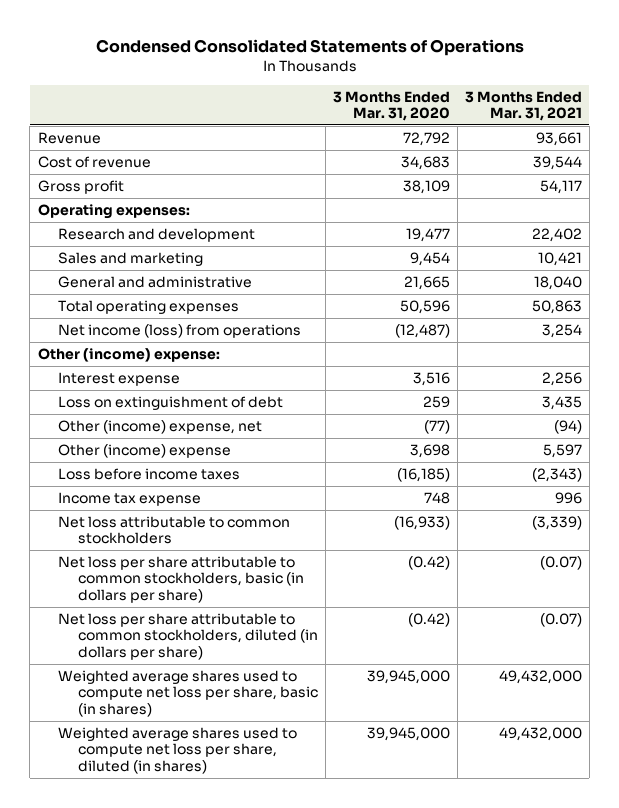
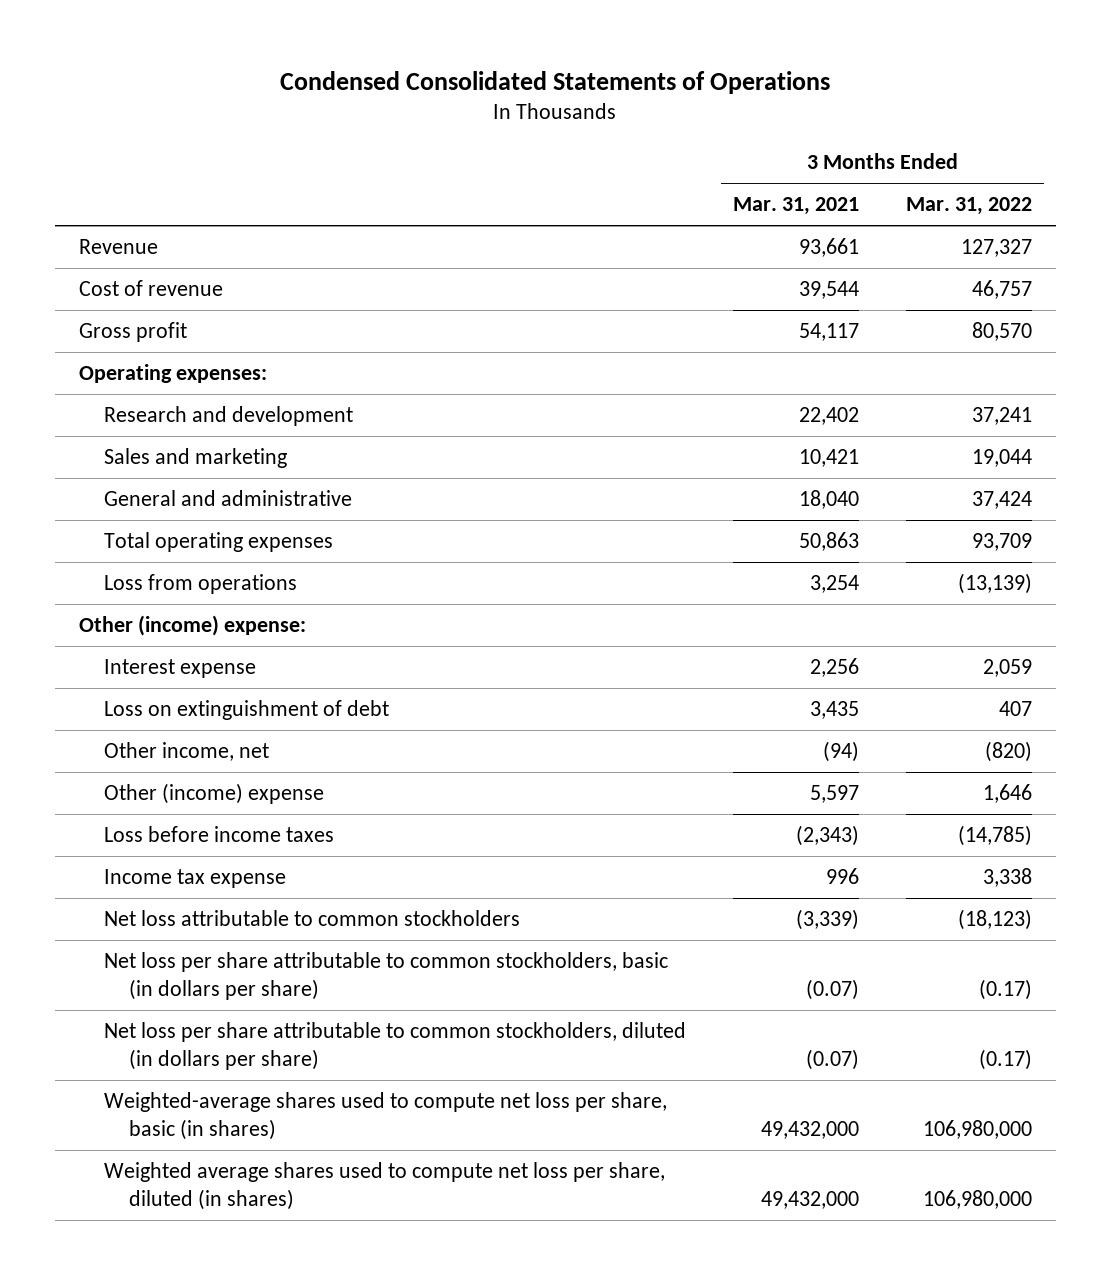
[332,90,450,122] 3 Months Ended Mar. 31, 2020 -> none
none -> [906,197,1033,216] Mar. 31, 2022
[57,323,301,338] Net income (loss) from operations -> [104,574,298,595] Loss from operations
[57,419,262,434] Other (income) expense, net -> [104,742,270,762] Other income, net
[57,669,318,717] Weighted average shares used to compute net loss per share, basic (in shares) -> [104,1092,668,1140] Weighted-average shares used to compute net loss per share, basic (in shares)

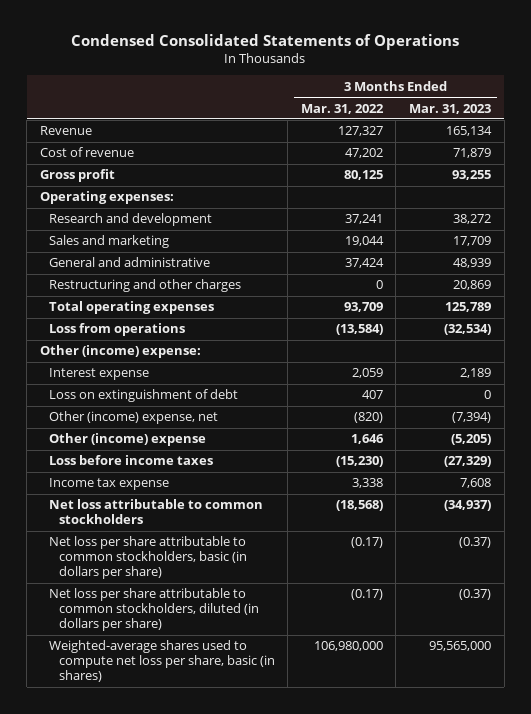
[733,197,860,216] Mar. 31, 2021 -> none
none -> [408,103,491,114] Mar. 31, 2023
[972,280,1033,300] 46,757 -> [344,148,383,159] 47,202
[972,322,1033,342] 80,570 -> [343,170,383,181] 80,125
none -> [49,279,242,293] Restructuring and other charges
[958,573,1033,595] (13,139) -> [335,324,383,336] (13,584)
[104,742,270,762] Other income, net -> [49,411,219,425] Other (income) expense, net
[958,825,1033,847] (14,785) -> [335,456,383,468] (15,230)
[958,909,1033,931] (18,123) -> [335,500,383,512] (18,568)
[104,1162,666,1210] Weighted average shares used to compute net loss per share, diluted (in shares) -> none

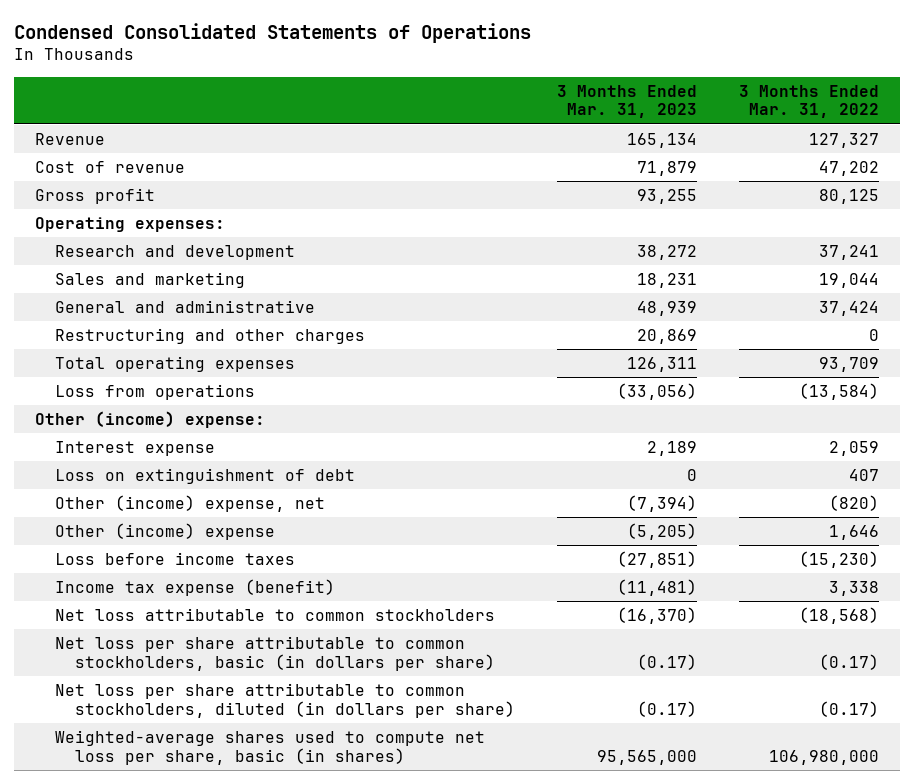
[452,236,491,247] 17,709 -> [636,273,697,289] 18,231
[444,302,491,313] 125,789 -> [626,357,697,373] 126,311
[443,324,491,336] (32,534) -> [616,383,697,401] (33,056)
[443,456,491,468] (27,329) -> [616,551,697,569] (27,851)
[49,478,170,491] Income tax expense -> [54,579,335,597] Income tax expense (benefit)
[459,478,491,489] 7,608 -> [616,579,697,597] (11,481)
[443,500,491,512] (34,937) -> [616,607,697,625] (16,370)
[458,537,491,549] (0.37) -> [636,653,697,670] (0.17)
[458,589,491,601] (0.37) -> [636,700,697,717] (0.17)

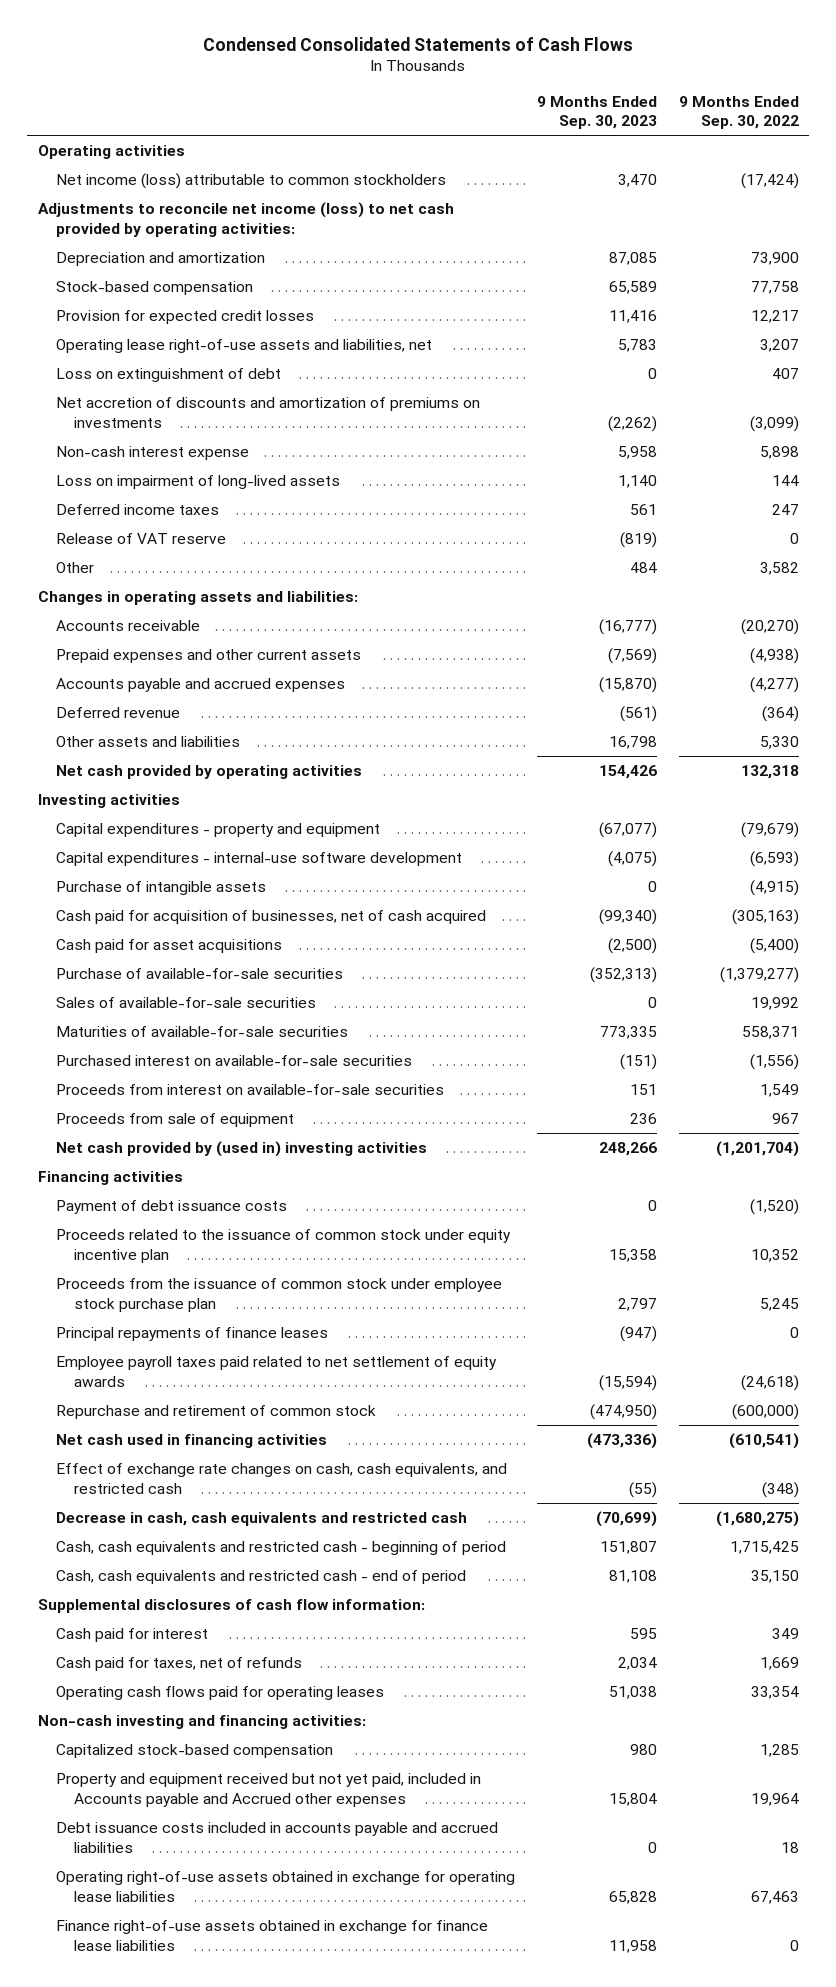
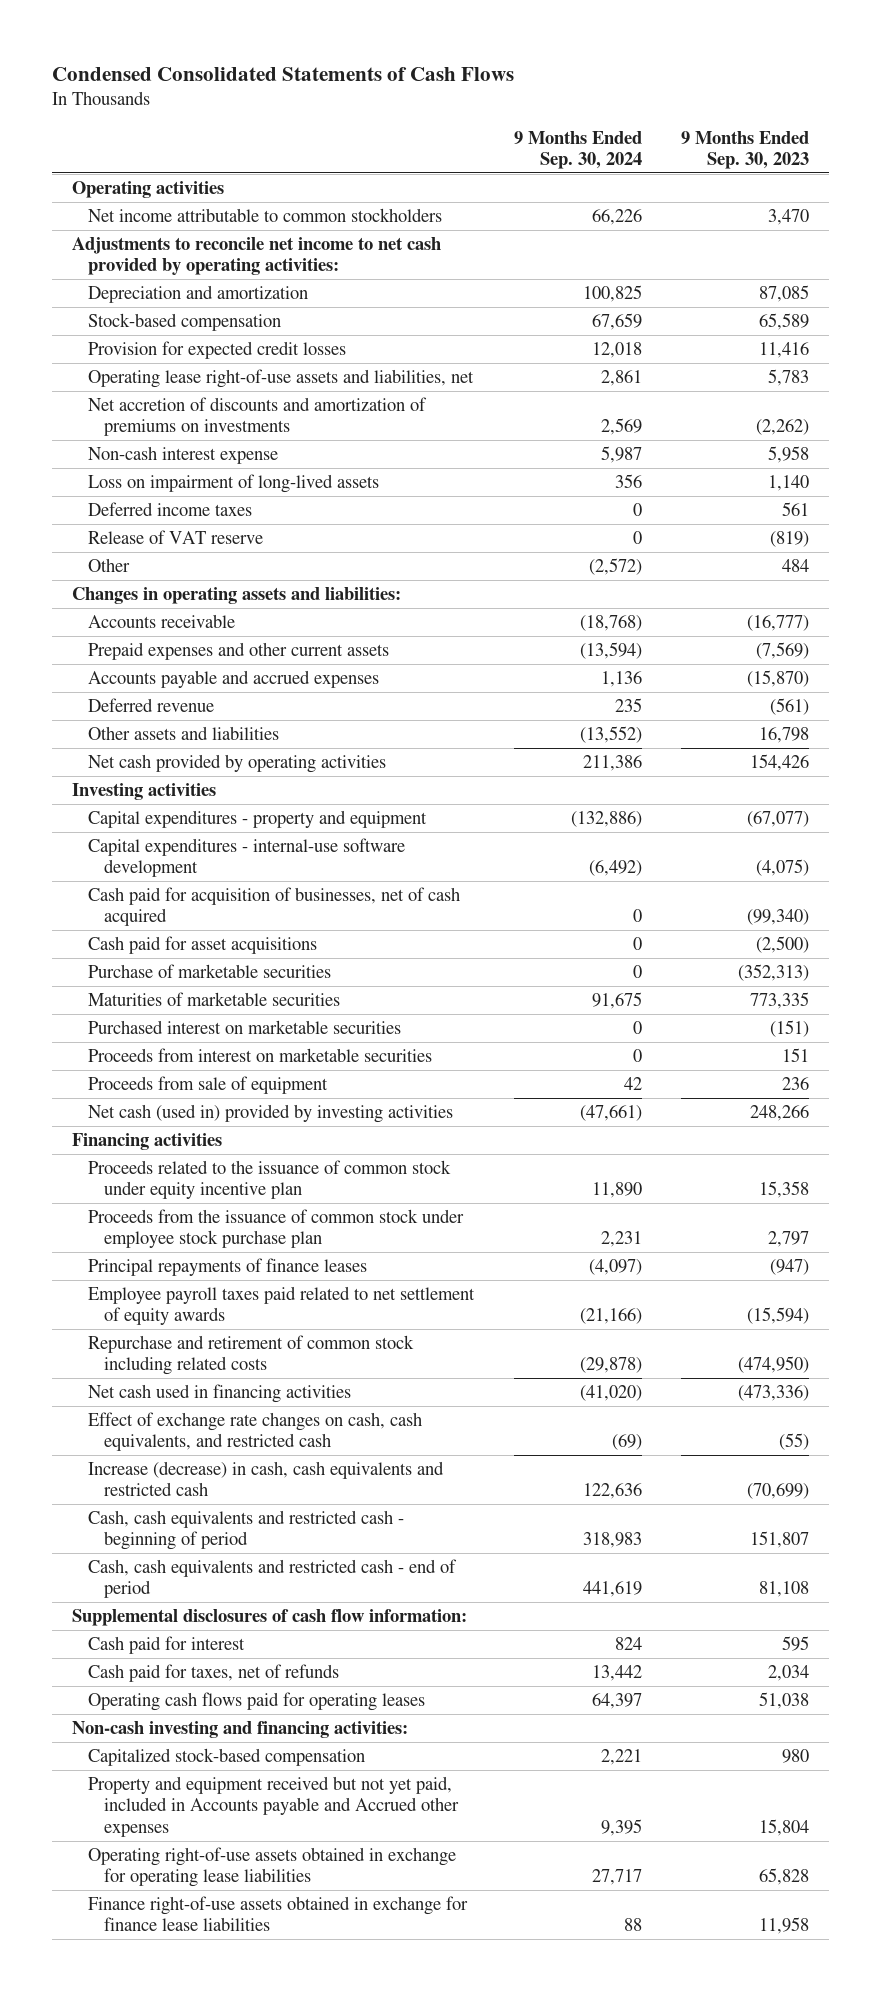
[678,95,799,130] 9 Months Ended Sep. 30, 2022 -> none
none -> [513,130,642,170] 9 Months Ended Sep. 30, 2024
[55,172,446,189] Net income (loss) attributable to common stockholders -> [88,207,443,222] Net income attributable to common stockholders
[37,201,454,237] Adjustments to reconcile net income (loss) to net cash provided by operating activities: -> [72,236,442,276] Adjustments to reconcile net income to net cash provided by operating activities:
[55,367,281,382] Loss on extinguishment of debt -> none
[55,880,266,895] Purchase of intangible assets -> none
[55,996,316,1008] Sales of available-for-sale securities -> none
[55,967,343,979] Purchase of available-for-sale securities -> [88,963,332,978] Purchase of marketable securities
[55,1025,348,1037] Maturities of available-for-sale securities -> [88,991,341,1006] Maturities of marketable securities
[55,1054,412,1066] Purchased interest on available-for-sale securities -> [88,1019,402,1034] Purchased interest on marketable securities
[55,1083,444,1095] Proceeds from interest on available-for-sale securities -> [88,1047,433,1062] Proceeds from interest on marketable securities
[55,1140,427,1157] Net cash provided by (used in) investing activities -> [88,1103,454,1123] Net cash (used in) provided by investing activities
[55,1199,287,1214] Payment of debt issuance costs -> none
[55,1404,376,1419] Repurchase and retirement of common stock -> [88,1334,415,1376] Repurchase and retirement of common stock including related costs
[55,1511,467,1526] Decrease in cash, cash equivalents and restricted cash -> [88,1460,445,1497] Increase (decrease) in cash, cash equivalents and restricted cash
[55,1821,498,1853] Debt issuance costs included in accounts payable and accrued liabilities -> none

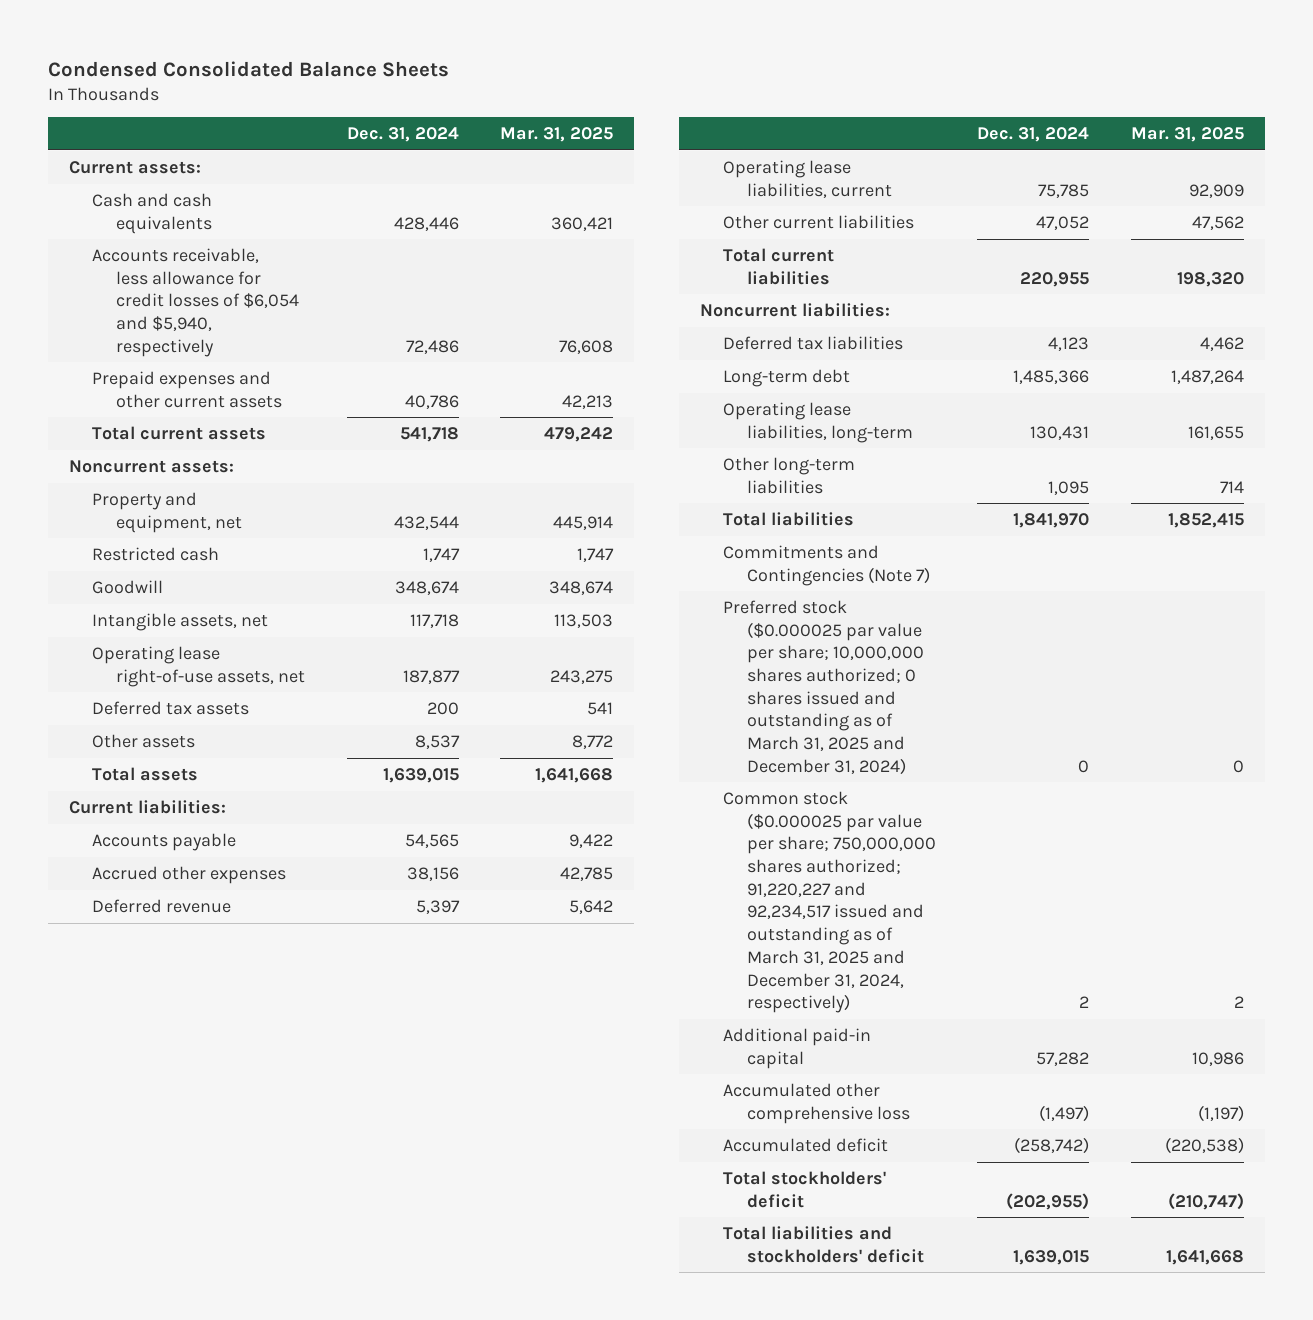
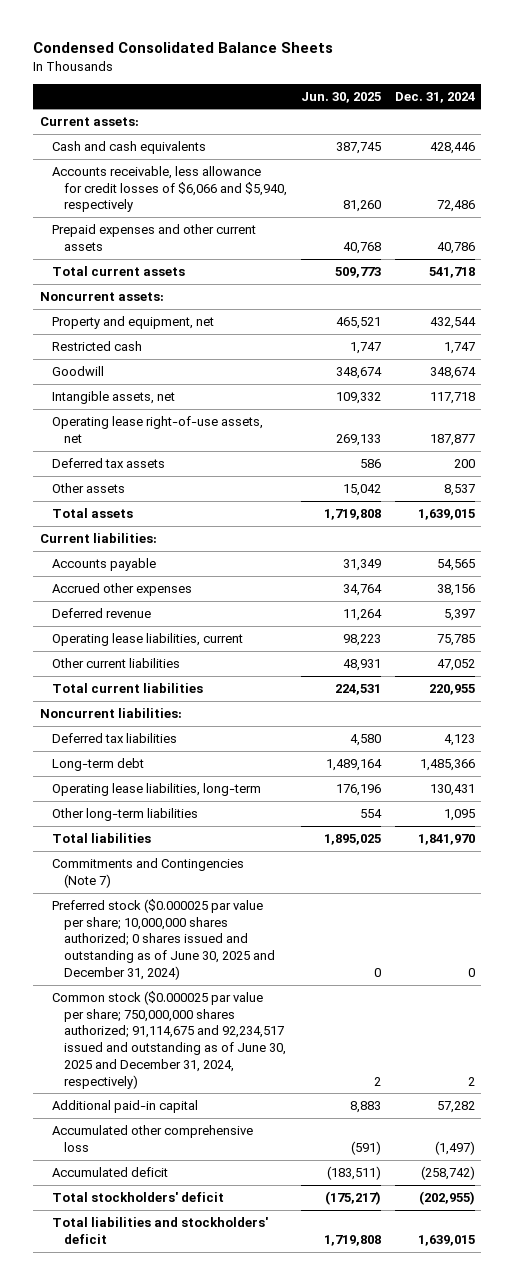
[500,127,614,143] Mar. 31, 2025 -> none
none -> [300,91,381,103] Jun. 30, 2025
[92,247,299,357] Accounts receivable, less allowance for credit losses of $6,054 and $5,940, respectively -> [51,166,288,213] Accounts receivable, less allowance for credit losses of $6,066 and $5,940, respectively
[723,599,924,775] Preferred stock ($0.000025 par value per share; 10,000,000 shares authorized; 0 shares issued and outstanding as of March 31, 2025 and December 31, 2024) -> [51,899,276,980] Preferred stock ($0.000025 par value per share; 10,000,000 shares authorized; 0 shares issued and outstanding as of June 30, 2025 and December 31, 2024)
[723,790,936,1014] Common stock ($0.000025 par value per share; 750,000,000 shares authorized; 91,220,227 and 92,234,517 issued and outstanding as of March 31, 2025 and December 31, 2024, respectively) -> [51,991,287,1089] Common stock ($0.000025 par value per share; 750,000,000 shares authorized; 91,114,675 and 92,234,517 issued and outstanding as of June 30, 2025 and December 31, 2024, respectively)

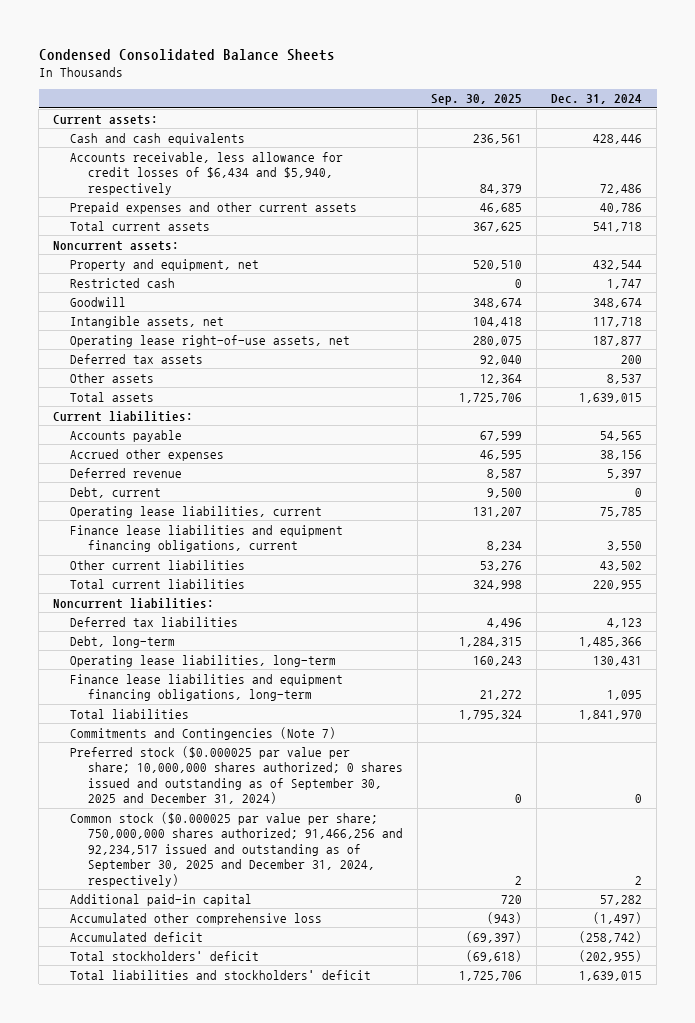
[300,91,381,103] Jun. 30, 2025 -> none
none -> [431,94,523,106] Sep. 30, 2025
[51,166,288,213] Accounts receivable, less allowance for credit losses of $6,066 and $5,940, respectively -> [70,151,344,195] Accounts receivable, less allowance for credit losses of $6,434 and $5,940, respectively
none -> [70,486,162,498] Debt, current
none -> [70,524,344,553] Finance lease liabilities and equipment financing obligations, current
[436,659,475,672] 47,052 -> [600,560,643,571] 43,502
[51,758,144,772] Long-term debt -> [70,635,176,648] Debt, long-term
[51,808,198,822] Other long-term liabilities -> [70,673,344,702] Finance lease liabilities and equipment financing obligations, long-term
[51,899,276,980] Preferred stock ($0.000025 par value per share; 10,000,000 shares authorized; 0 shares issued and outstanding as of June 30, 2025 and December 31, 2024) -> [70,745,403,805] Preferred stock ($0.000025 par value per share; 10,000,000 shares authorized; 0 shares issued and outstanding as of September 30, 2025 and December 31, 2024)
[51,991,287,1089] Common stock ($0.000025 par value per share; 750,000,000 shares authorized; 91,114,675 and 92,234,517 issued and outstanding as of June 30, 2025 and December 31, 2024, respectively) -> [70,811,403,887] Common stock ($0.000025 par value per share; 750,000,000 shares authorized; 91,466,256 and 92,234,517 issued and outstanding as of September 30, 2025 and December 31, 2024, respectively)

